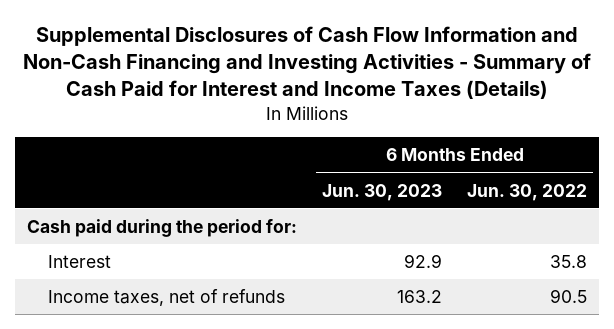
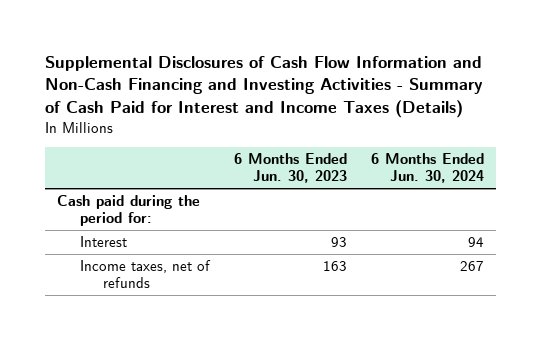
[466,183,587,201] Jun. 30, 2022 -> none
none -> [370,153,484,184] 6 Months Ended Jun. 30, 2024
[404,254,443,269] 92.9 -> [330,237,347,248] 93
[397,290,443,304] 163.2 -> [322,261,347,272] 163

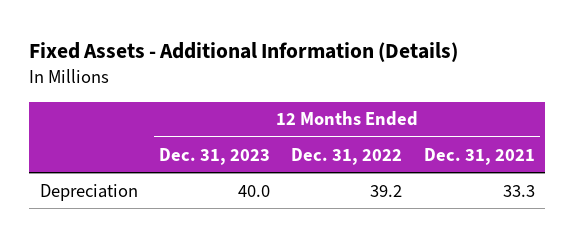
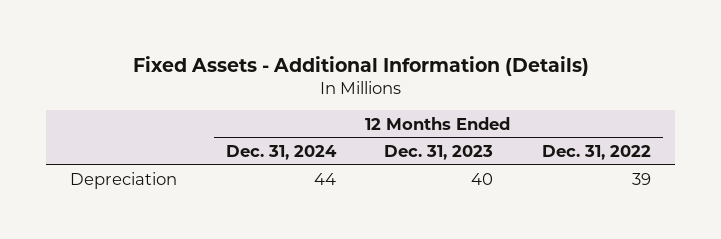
[423,147,535,165] Dec. 31, 2021 -> none
none -> [225,144,337,160] Dec. 31, 2024
[238,184,271,197] 40.0 -> [471,173,494,186] 40
[370,184,403,197] 39.2 -> [631,173,651,186] 39

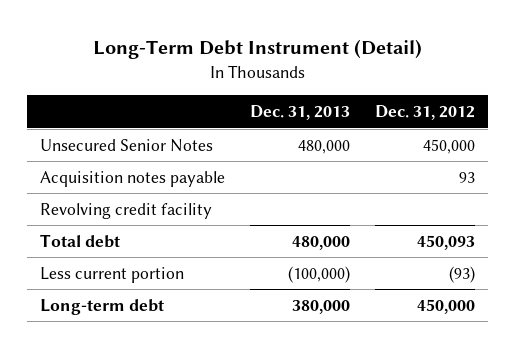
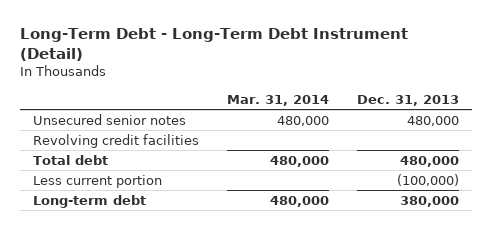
[92,39,422,60] Long-Term Debt Instrument (Detail) -> [19,28,408,62] Long-Term Debt - Long-Term Debt Instrument (Detail)
[375,105,476,121] Dec. 31, 2012 -> none
none -> [226,95,329,107] Mar. 31, 2014
[39,170,225,187] Acquisition notes payable -> none
[39,138,213,152] Unsecured Senior Notes -> [33,113,187,125] Unsecured senior notes
[39,202,212,219] Revolving credit facility -> [33,133,200,148] Revolving credit facilities

